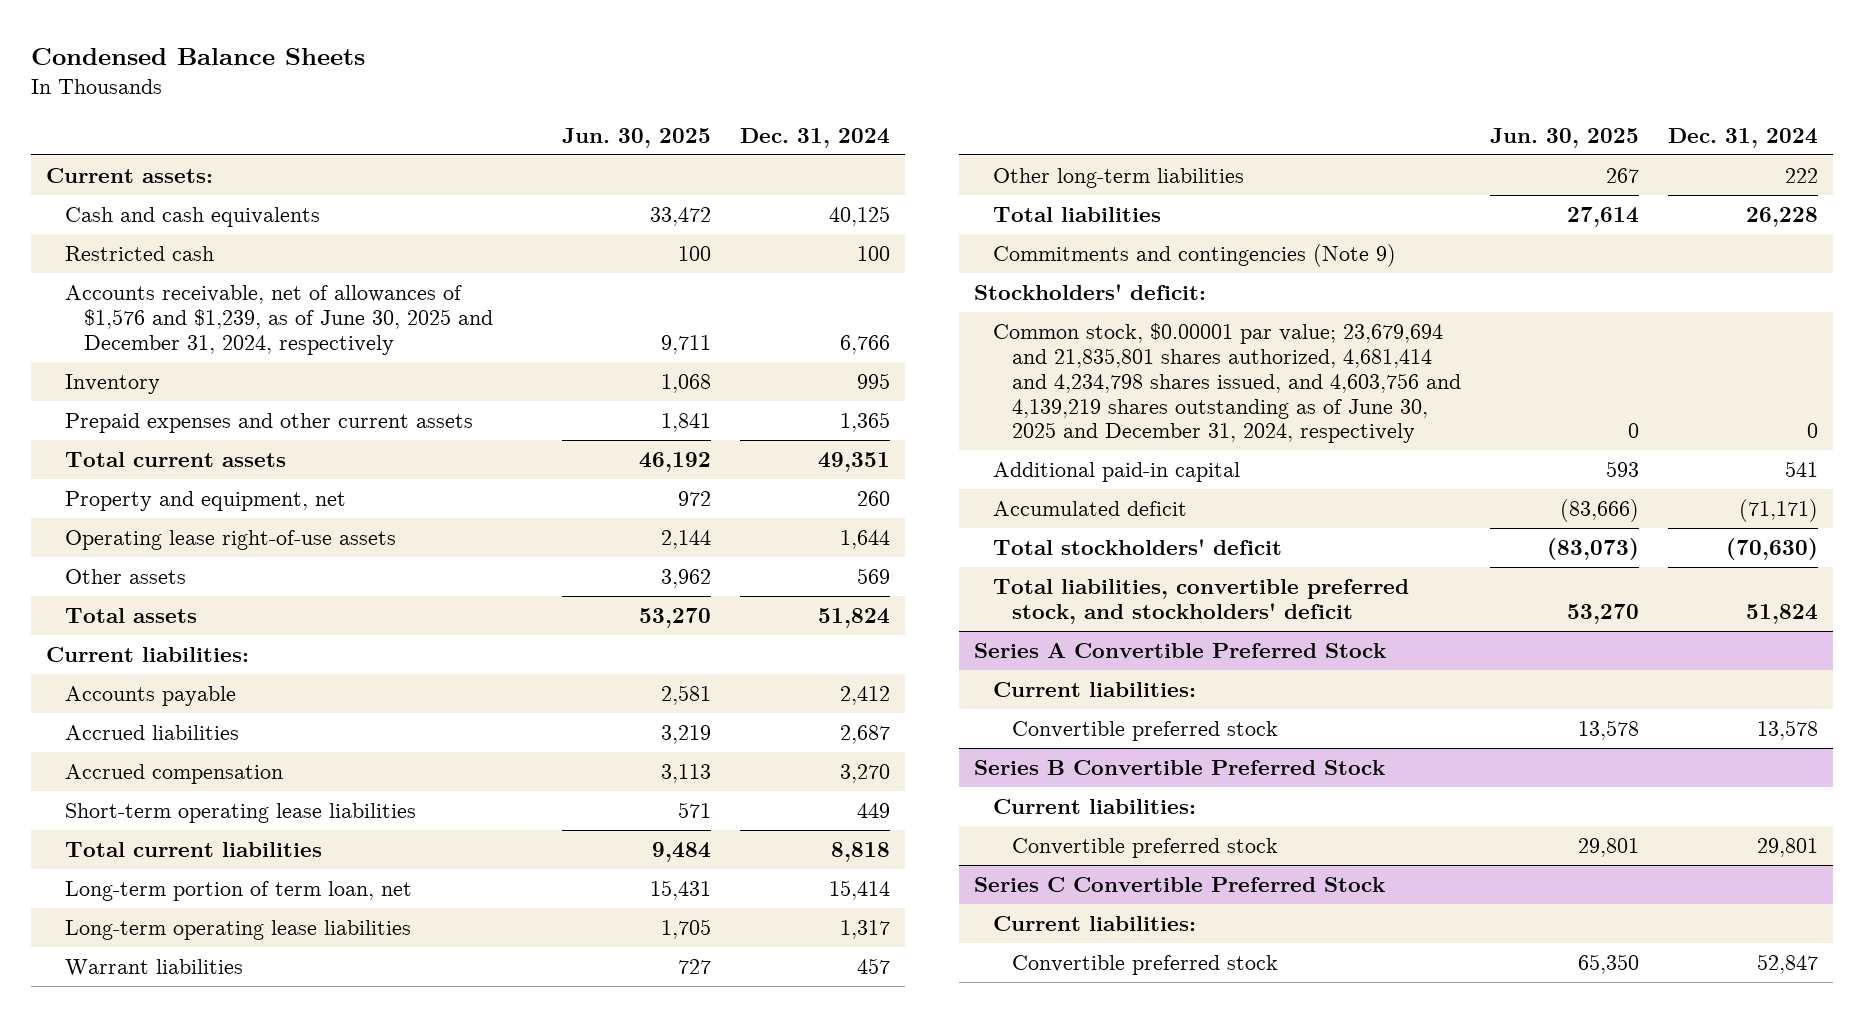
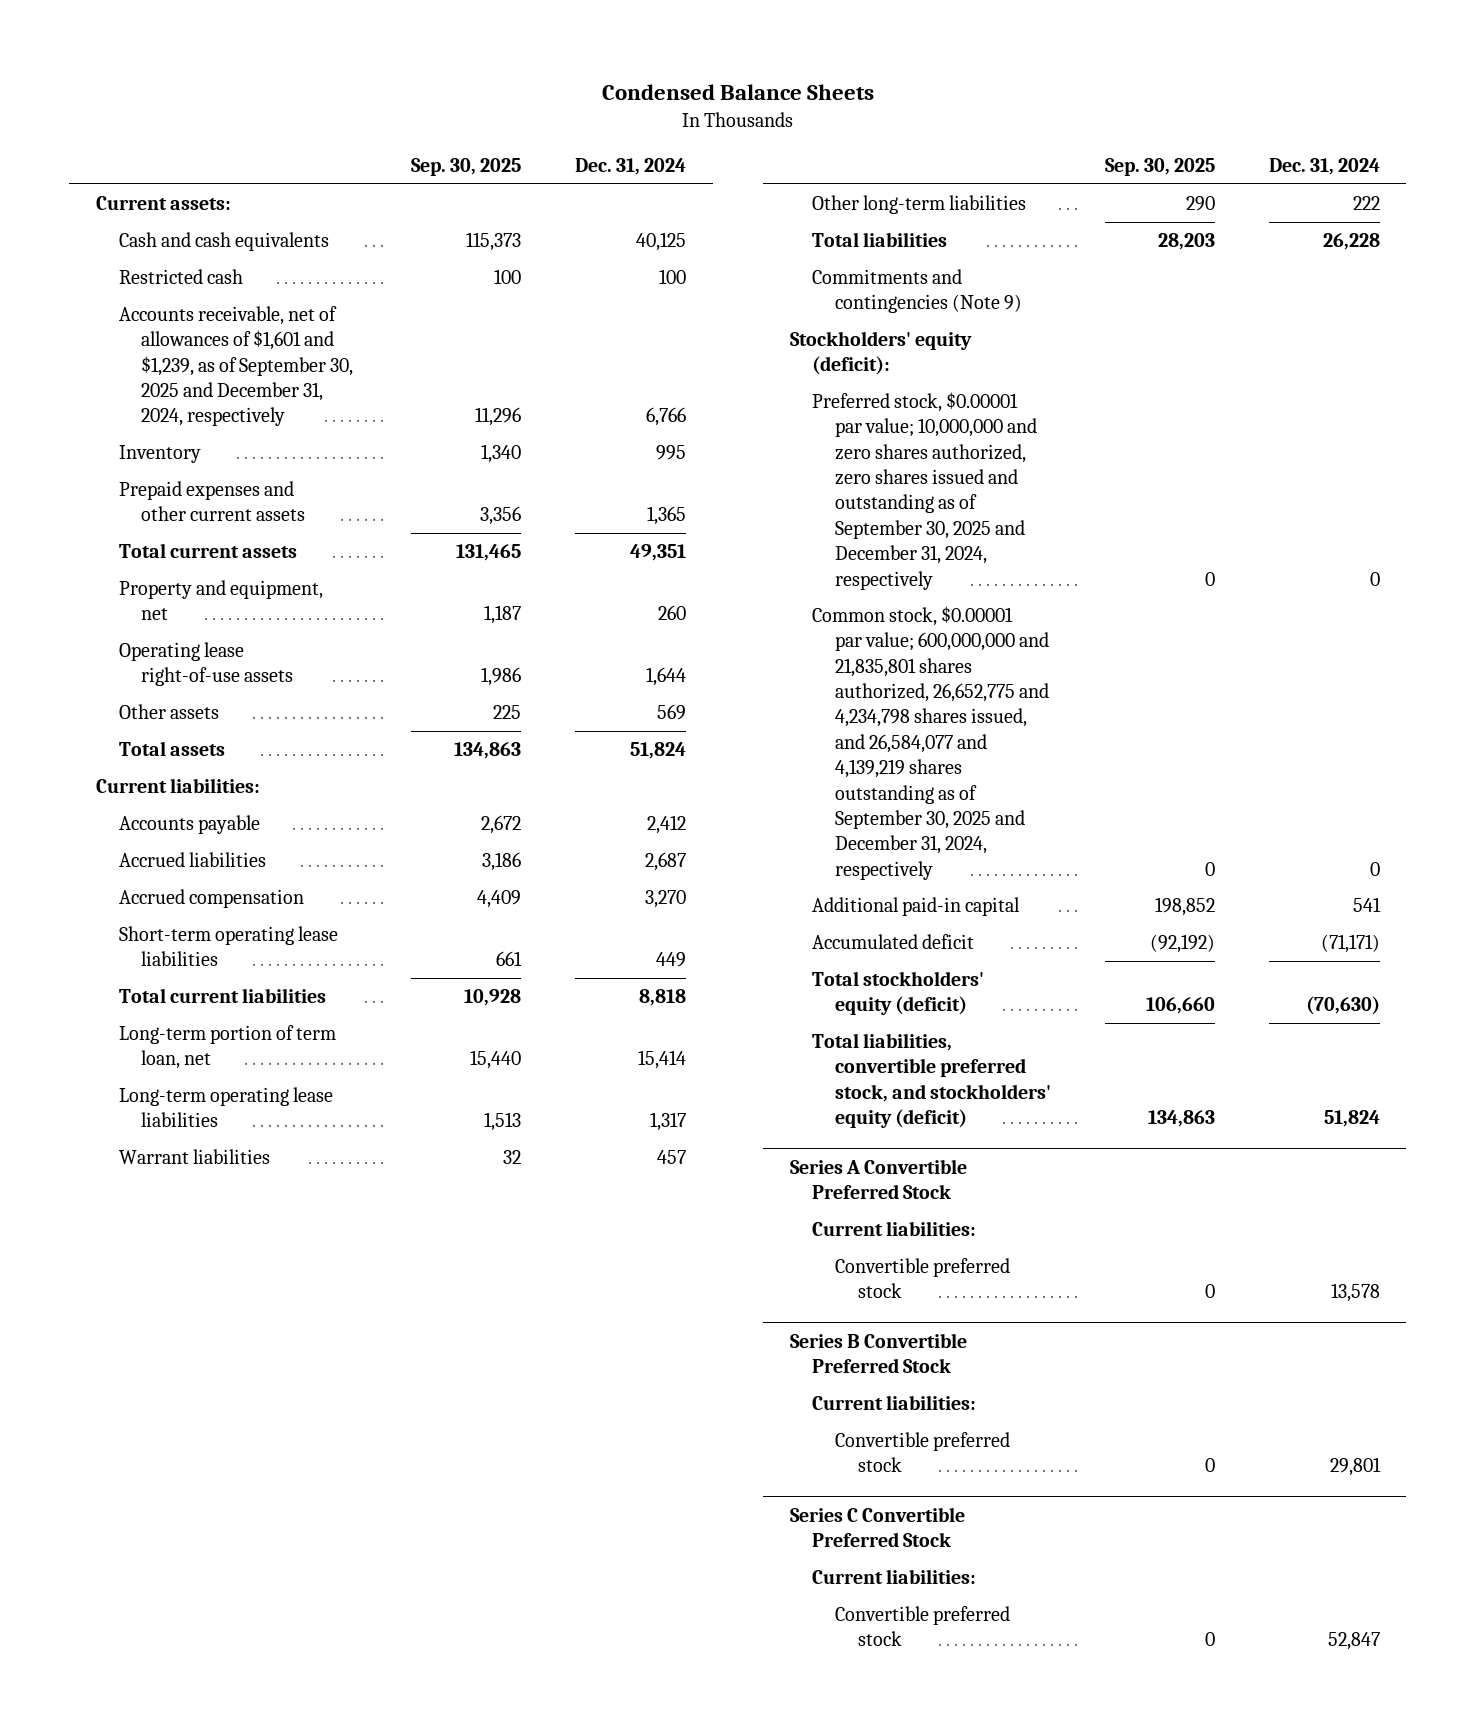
[562,127,712,148] Jun. 30, 2025 -> none
none -> [410,158,521,177] Sep. 30, 2025
[64,284,493,355] Accounts receivable, net of allowances of $1,576 and $1,239, as of June 30, 2025 and December 31, 2024, respectively -> [118,306,354,427] Accounts receivable, net of allowances of $1,601 and $1,239, as of September 30, 2025 and December 31, 2024, respectively
[973,283,1206,300] Stockholders' deficit: -> [789,331,972,376] Stockholders' equity (deficit):
none -> [812,392,1038,590] Preferred stock, $0.00001 par value; 10,000,000 and zero shares authorized, zero shares issued and outstanding as of September 30, 2025 and December 31, 2024, respectively
[992,322,1461,444] Common stock, $0.00001 par value; 23,679,694 and 21,835,801 shares authorized, 4,681,414 and 4,234,798 shares issued, and 4,603,756 and 4,139,219 shares outstanding as of June 30, 2025 and December 31, 2024, respectively -> [812,606,1050,880] Common stock, $0.00001 par value; 600,000,000 and 21,835,801 shares authorized, 26,652,775 and 4,234,798 shares issued, and 26,584,077 and 4,139,219 shares outstanding as of September 30, 2025 and December 31, 2024, respectively
[992,538,1282,555] Total stockholders' deficit -> [812,971,985,1016] Total stockholders' equity (deficit)
[992,578,1409,624] Total liabilities, convertible preferred stock, and stockholders' deficit -> [812,1033,1052,1129] Total liabilities, convertible preferred stock, and stockholders' equity (deficit)

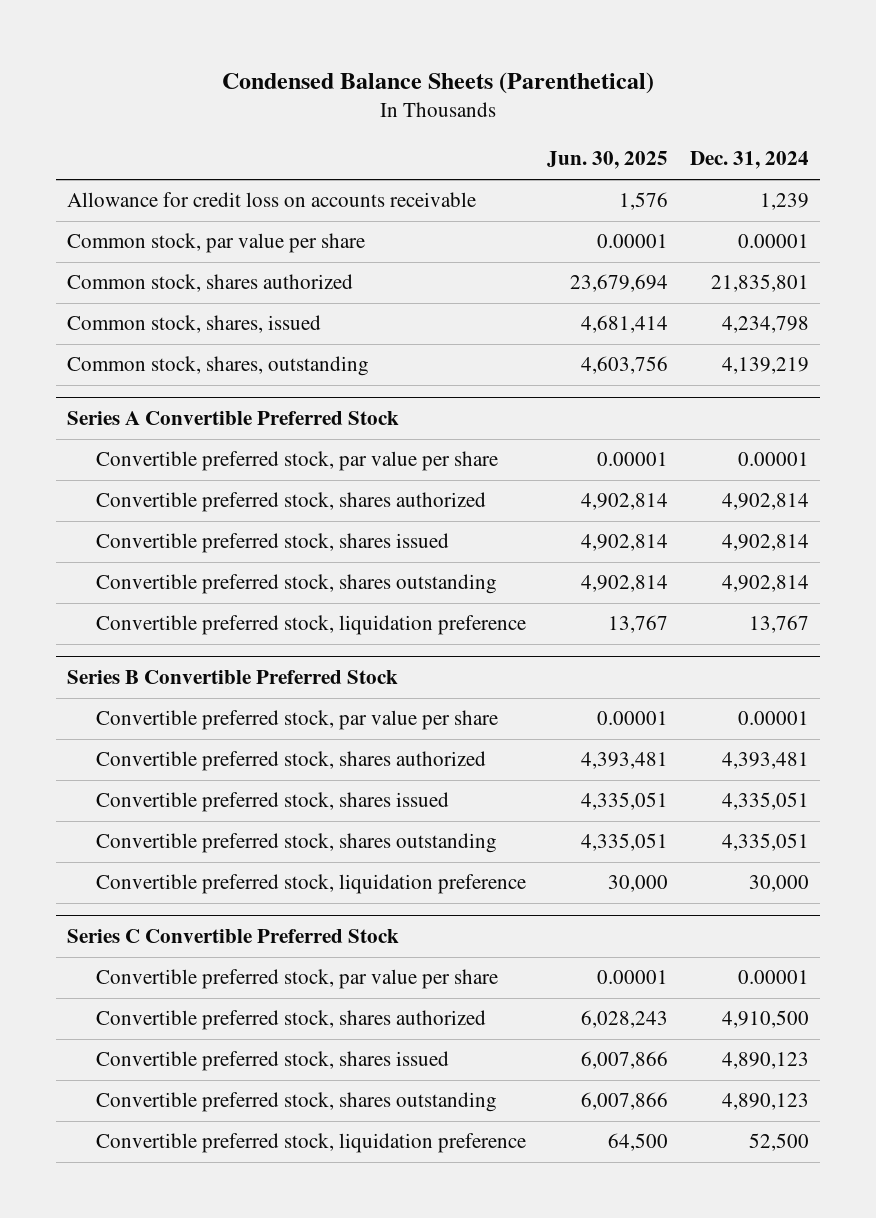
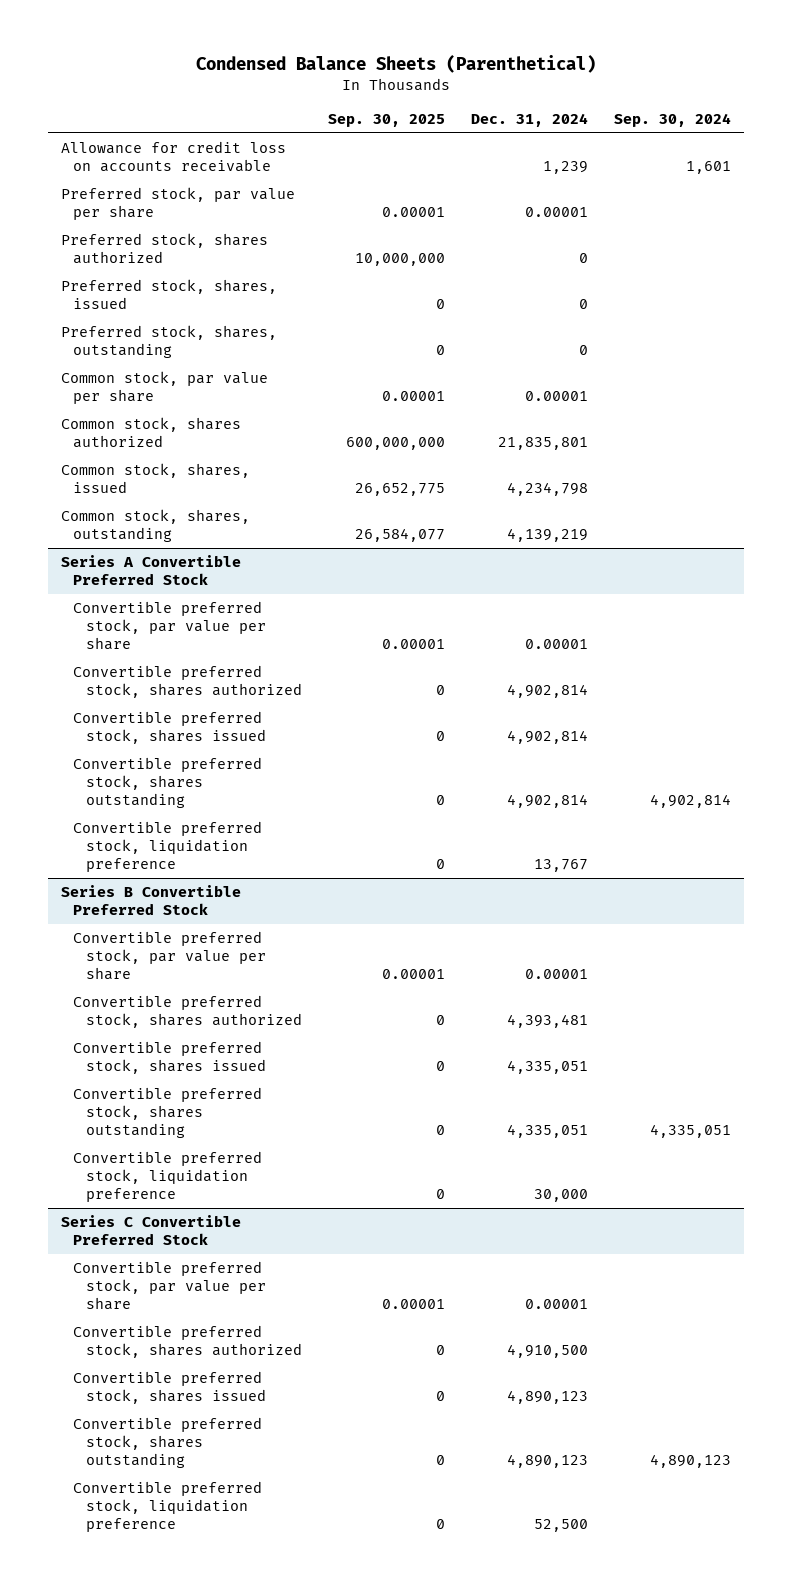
[547,151,669,170] Jun. 30, 2025 -> none
none -> [328,113,446,127] Sep. 30, 2025
none -> [613,112,731,127] Sep. 30, 2024
none -> [60,187,295,221] Preferred stock, par value per share
none -> [60,233,268,265] Preferred stock, shares authorized
none -> [60,279,277,310] Preferred stock, shares, issued
none -> [60,325,277,359] Preferred stock, shares, outstanding

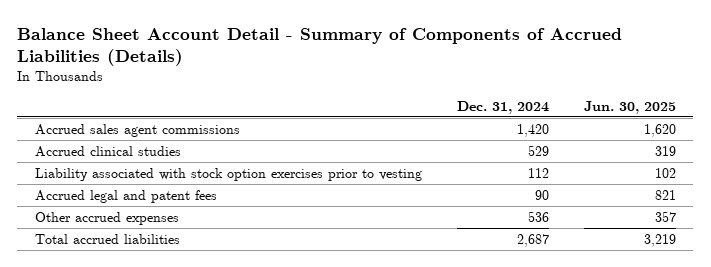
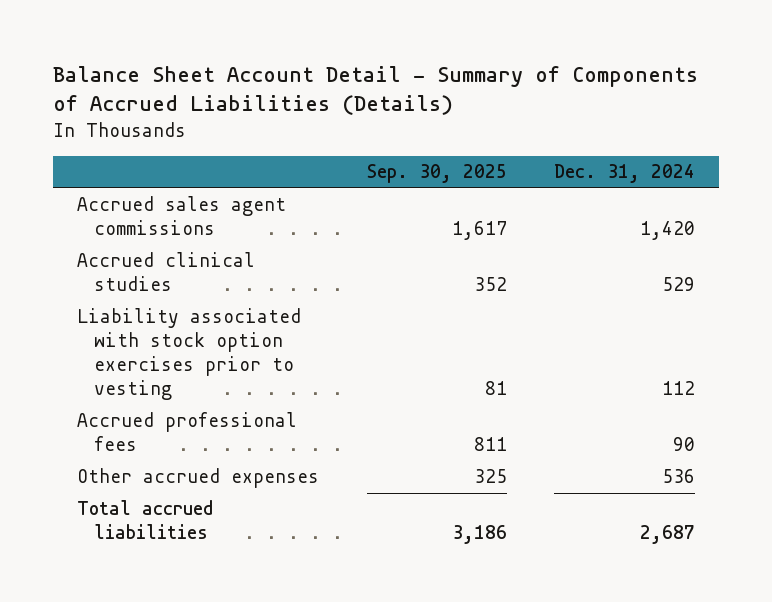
[583,100,676,114] Jun. 30, 2025 -> none
none -> [366,164,507,184] Sep. 30, 2025
[34,189,217,203] Accrued legal and patent fees -> none
none -> [76,412,297,452] Accrued professional fees

